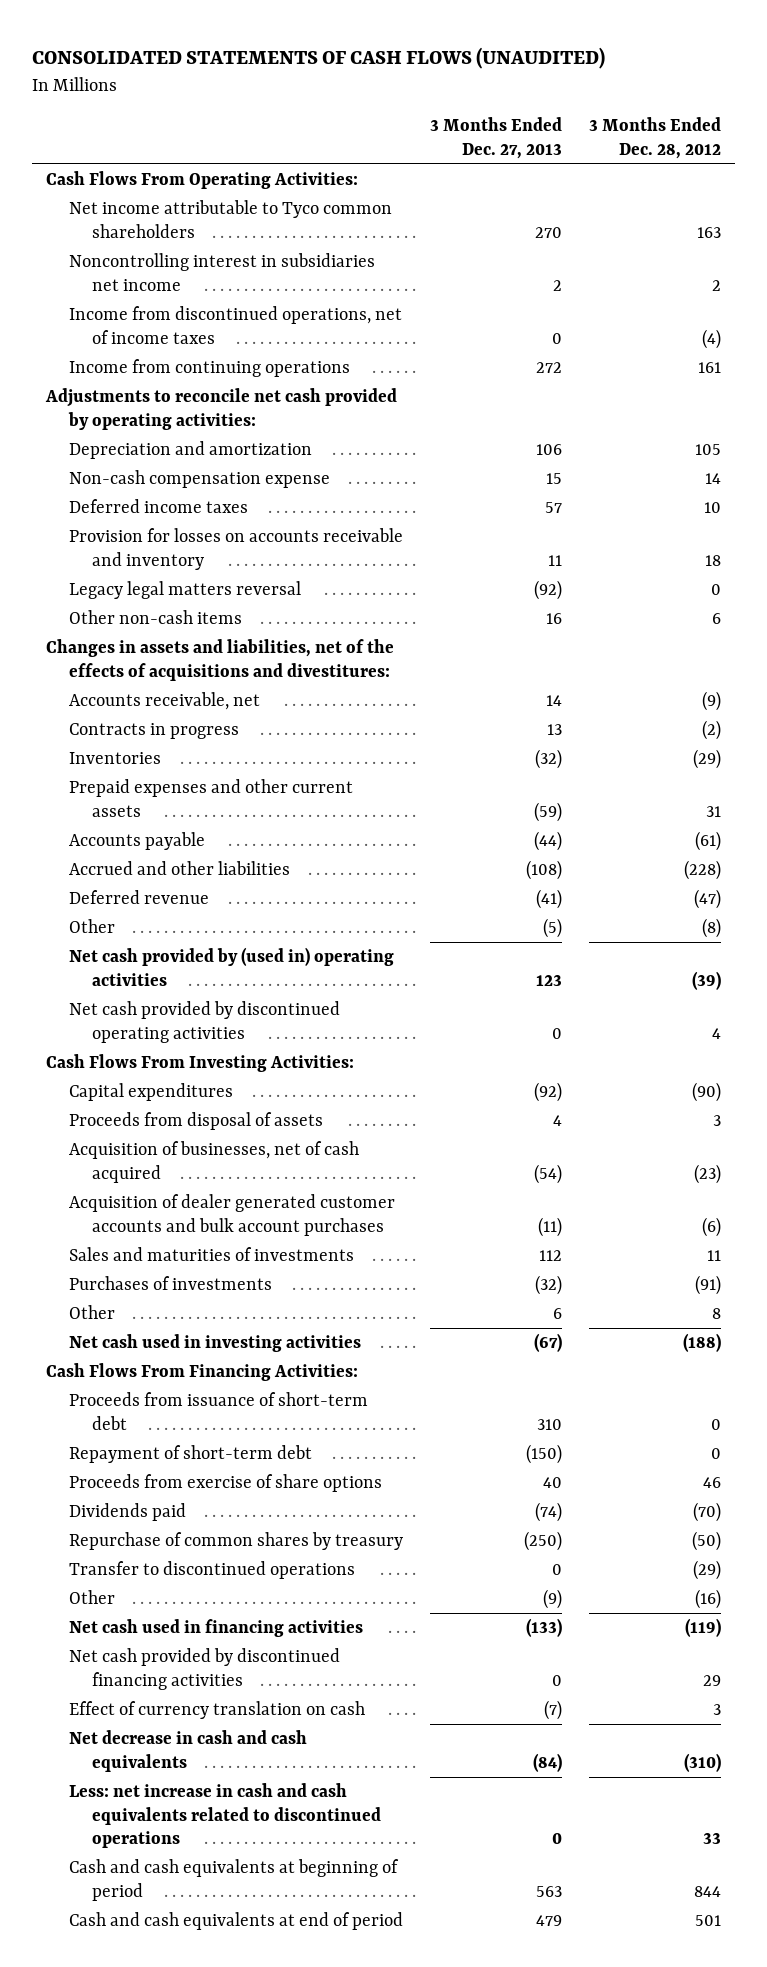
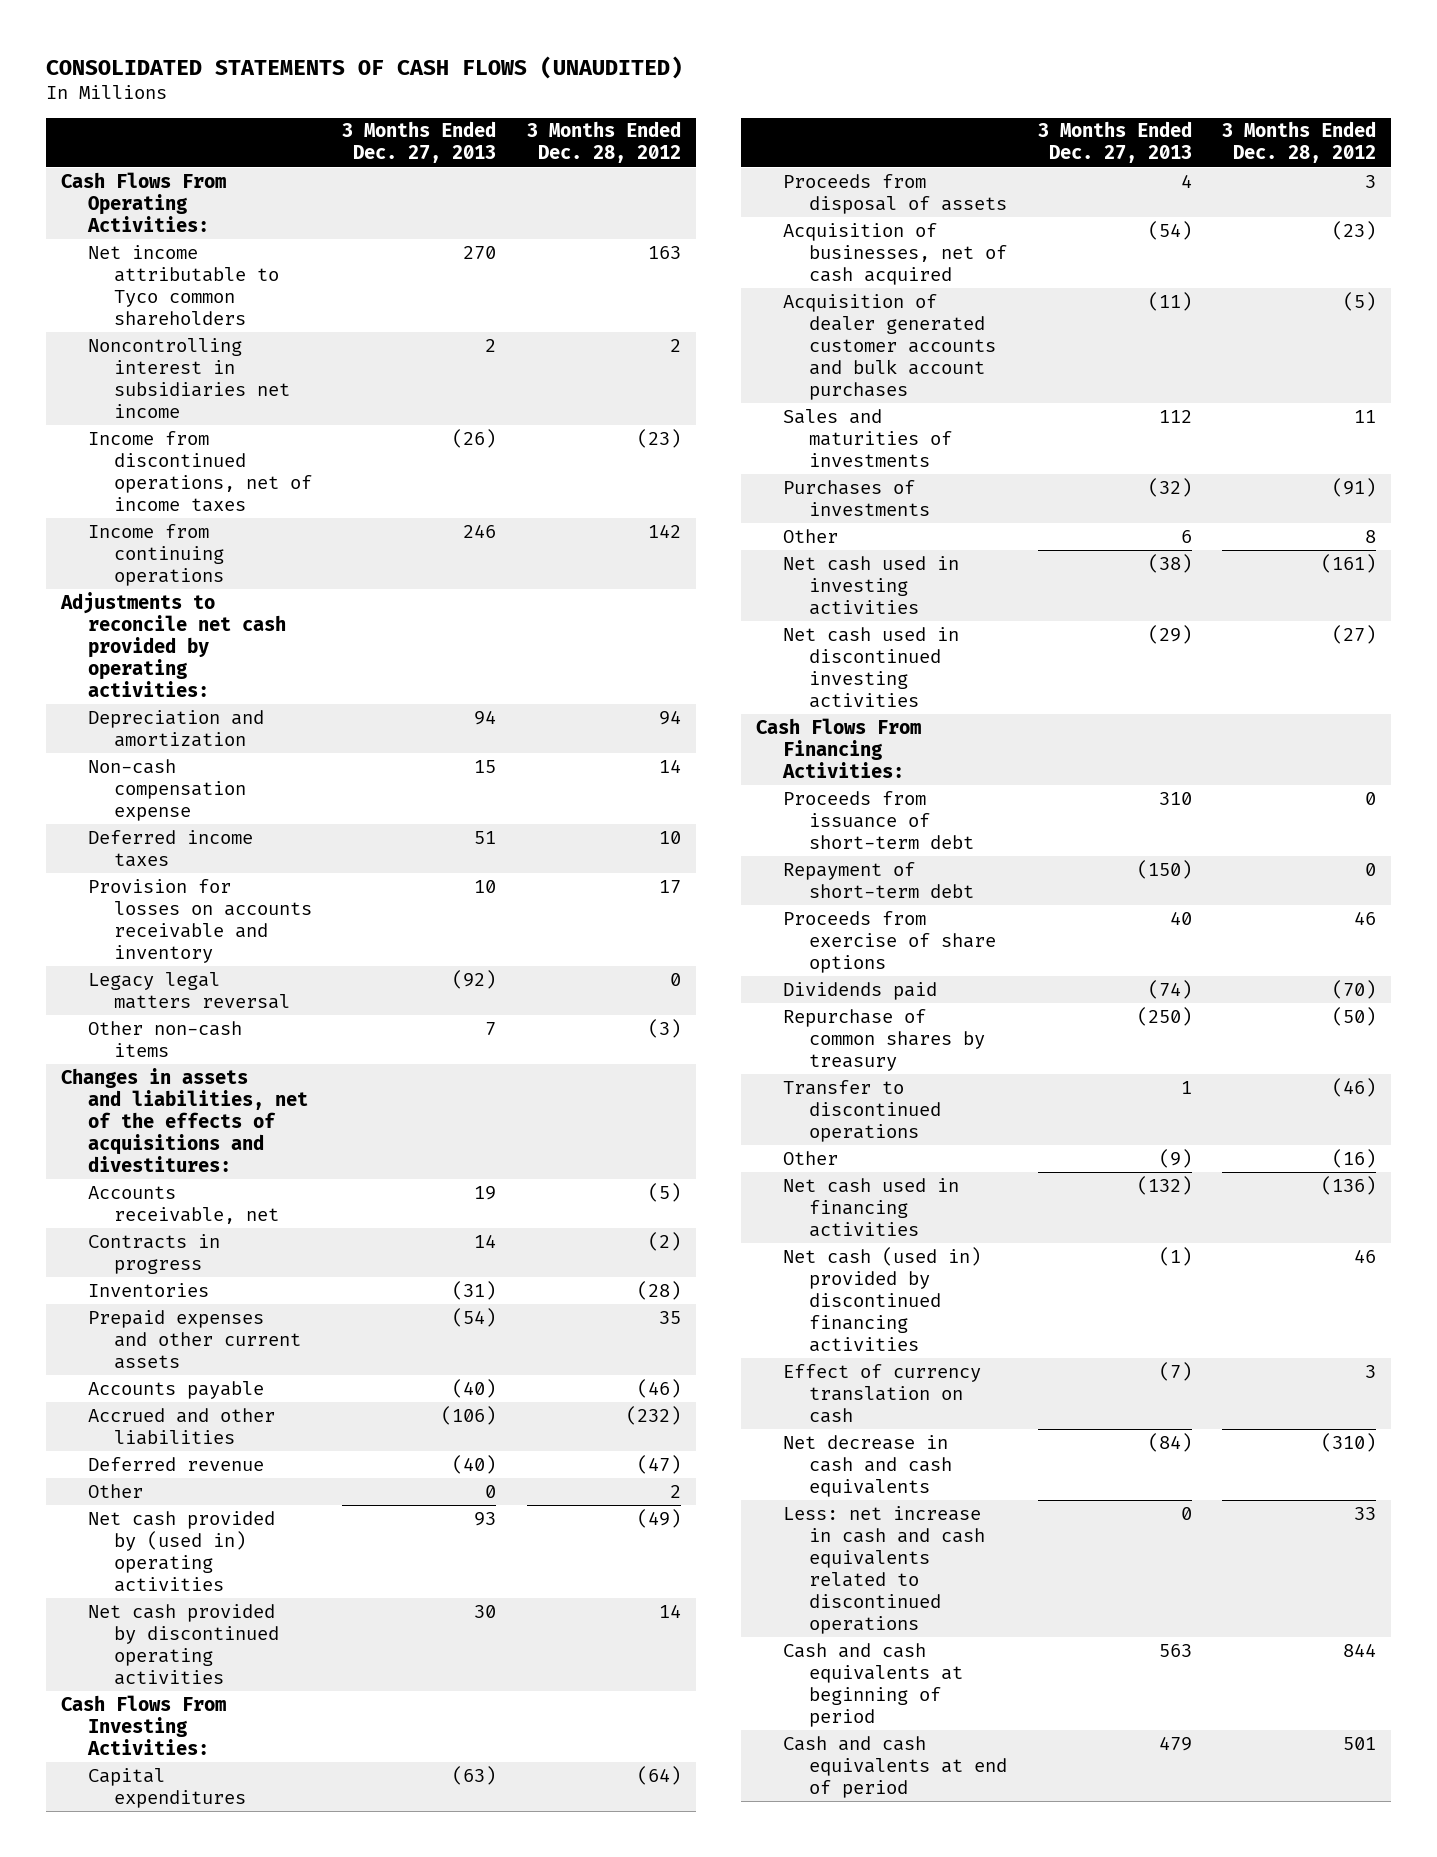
[551,332,562,344] 0 -> [452,428,497,448] (26)
[702,328,722,349] (4) -> [636,428,681,448] (23)
[535,362,562,374] 272 -> [463,523,497,538] 246
[698,362,722,374] 161 -> [647,523,681,538] 142
[535,444,562,456] 106 -> [474,709,497,725] 94
[695,444,722,456] 105 -> [658,709,681,725] 94
[544,502,562,514] 57 -> [474,830,497,844] 51
[547,554,562,566] 11 -> [474,879,497,893] 10
[705,554,722,566] 18 -> [658,879,681,893] 17
[545,613,562,625] 16 -> [485,1021,497,1035] 7
[712,613,722,625] 6 -> [647,1018,681,1038] (3)
[545,695,562,707] 14 -> [474,1185,497,1200] 19
[702,691,722,712] (9) -> [647,1182,681,1202] (5)
[546,724,562,736] 13 -> [474,1233,497,1248] 14
[534,749,562,770] (32) -> [452,1280,497,1300] (31)
[693,749,722,770] (29) -> [636,1280,681,1300] (28)
[533,801,562,822] (59) -> [452,1307,497,1327] (54)
[706,805,722,817] 31 -> [658,1310,681,1324] 35
[533,831,562,852] (44) -> [452,1378,497,1398] (40)
[695,831,722,852] (61) -> [636,1378,681,1398] (46)
[525,860,562,881] (108) -> [441,1405,497,1425] (106)
[684,860,722,881] (228) -> [625,1405,681,1425] (232)
[535,889,562,910] (41) -> [452,1454,497,1474] (40)
[542,918,562,939] (5) -> [485,1484,497,1498] 0
[702,918,722,939] (8) -> [669,1484,681,1498] 2
[535,974,562,986] 123 -> [474,1511,497,1526] 93
[692,970,722,990] (39) -> [636,1508,681,1528] (49)
[551,1027,562,1039] 0 -> [474,1604,497,1618] 30
[712,1027,722,1039] 4 -> [658,1603,681,1618] 14
[533,1082,562,1103] (92) -> [452,1765,497,1785] (63)
[692,1082,722,1103] (90) -> [636,1765,681,1785] (64)
[702,1216,722,1237] (6) -> [1342,291,1376,311] (5)
[533,1333,562,1353] (67) -> [1147,553,1192,573] (38)
[683,1333,722,1353] (188) -> [1320,553,1376,573] (161)
none -> [782,626,959,708] Net cash used in discontinued investing activities
[551,1564,562,1576] 0 -> [1180,1080,1192,1094] 1
[693,1560,722,1581] (29) -> [1331,1077,1376,1097] (46)
[525,1618,562,1638] (133) -> [1136,1175,1192,1195] (132)
[685,1618,722,1638] (119) -> [1320,1175,1376,1195] (136)
[68,1648,340,1690] Net cash provided by discontinued financing activities -> [782,1246,981,1352] Net cash (used in) provided by discontinued financing activities
[551,1674,562,1686] 0 -> [1158,1246,1192,1266] (1)
[703,1674,722,1686] 29 -> [1353,1248,1376,1263] 46

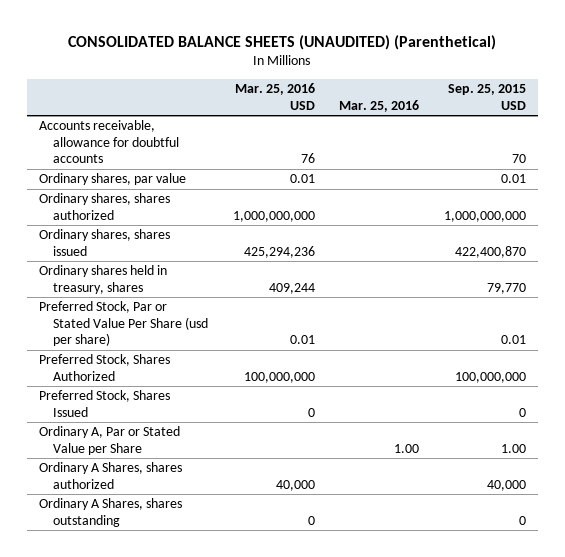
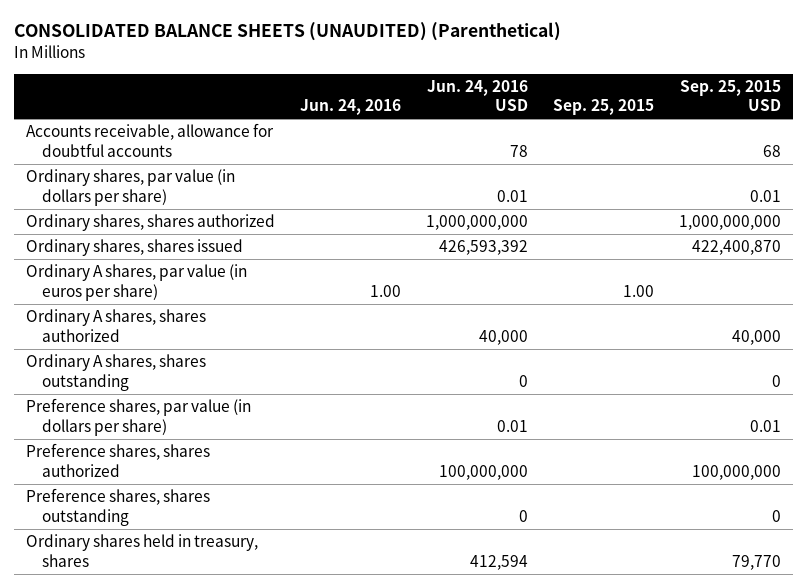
[234,83,315,110] Mar. 25, 2016 USD -> none
[339,99,420,112] Mar. 25, 2016 -> none
none -> [299,99,401,116] Jun. 24, 2016
none -> [426,80,528,112] Jun. 24, 2016 USD
none -> [552,99,654,116] Sep. 25, 2015
[511,154,526,164] 70 -> [762,144,781,157] 68
[38,173,186,186] Ordinary shares, par value -> [26,169,236,206] Ordinary shares, par value (in dollars per share)
none -> [26,264,248,301] Ordinary A shares, par value (in euros per share)
none -> [26,309,207,342] Ordinary A shares, shares authorized
none -> [26,354,207,391] Ordinary A shares, shares outstanding
none -> [26,398,252,436] Preference shares, par value (in dollars per share)
none -> [26,443,211,477] Preference shares, shares authorized
none -> [26,488,211,526] Preference shares, shares outstanding
[38,301,209,347] Preferred Stock, Par or Stated Value Per Share (usd per share) -> none
[38,354,170,381] Preferred Stock, Shares Authorized -> none
[38,390,170,417] Preferred Stock, Shares Issued -> none
[38,426,180,455] Ordinary A, Par or Stated Value per Share -> none
[38,462,182,489] Ordinary A Shares, shares authorized -> none
[38,498,182,527] Ordinary A Shares, shares outstanding -> none

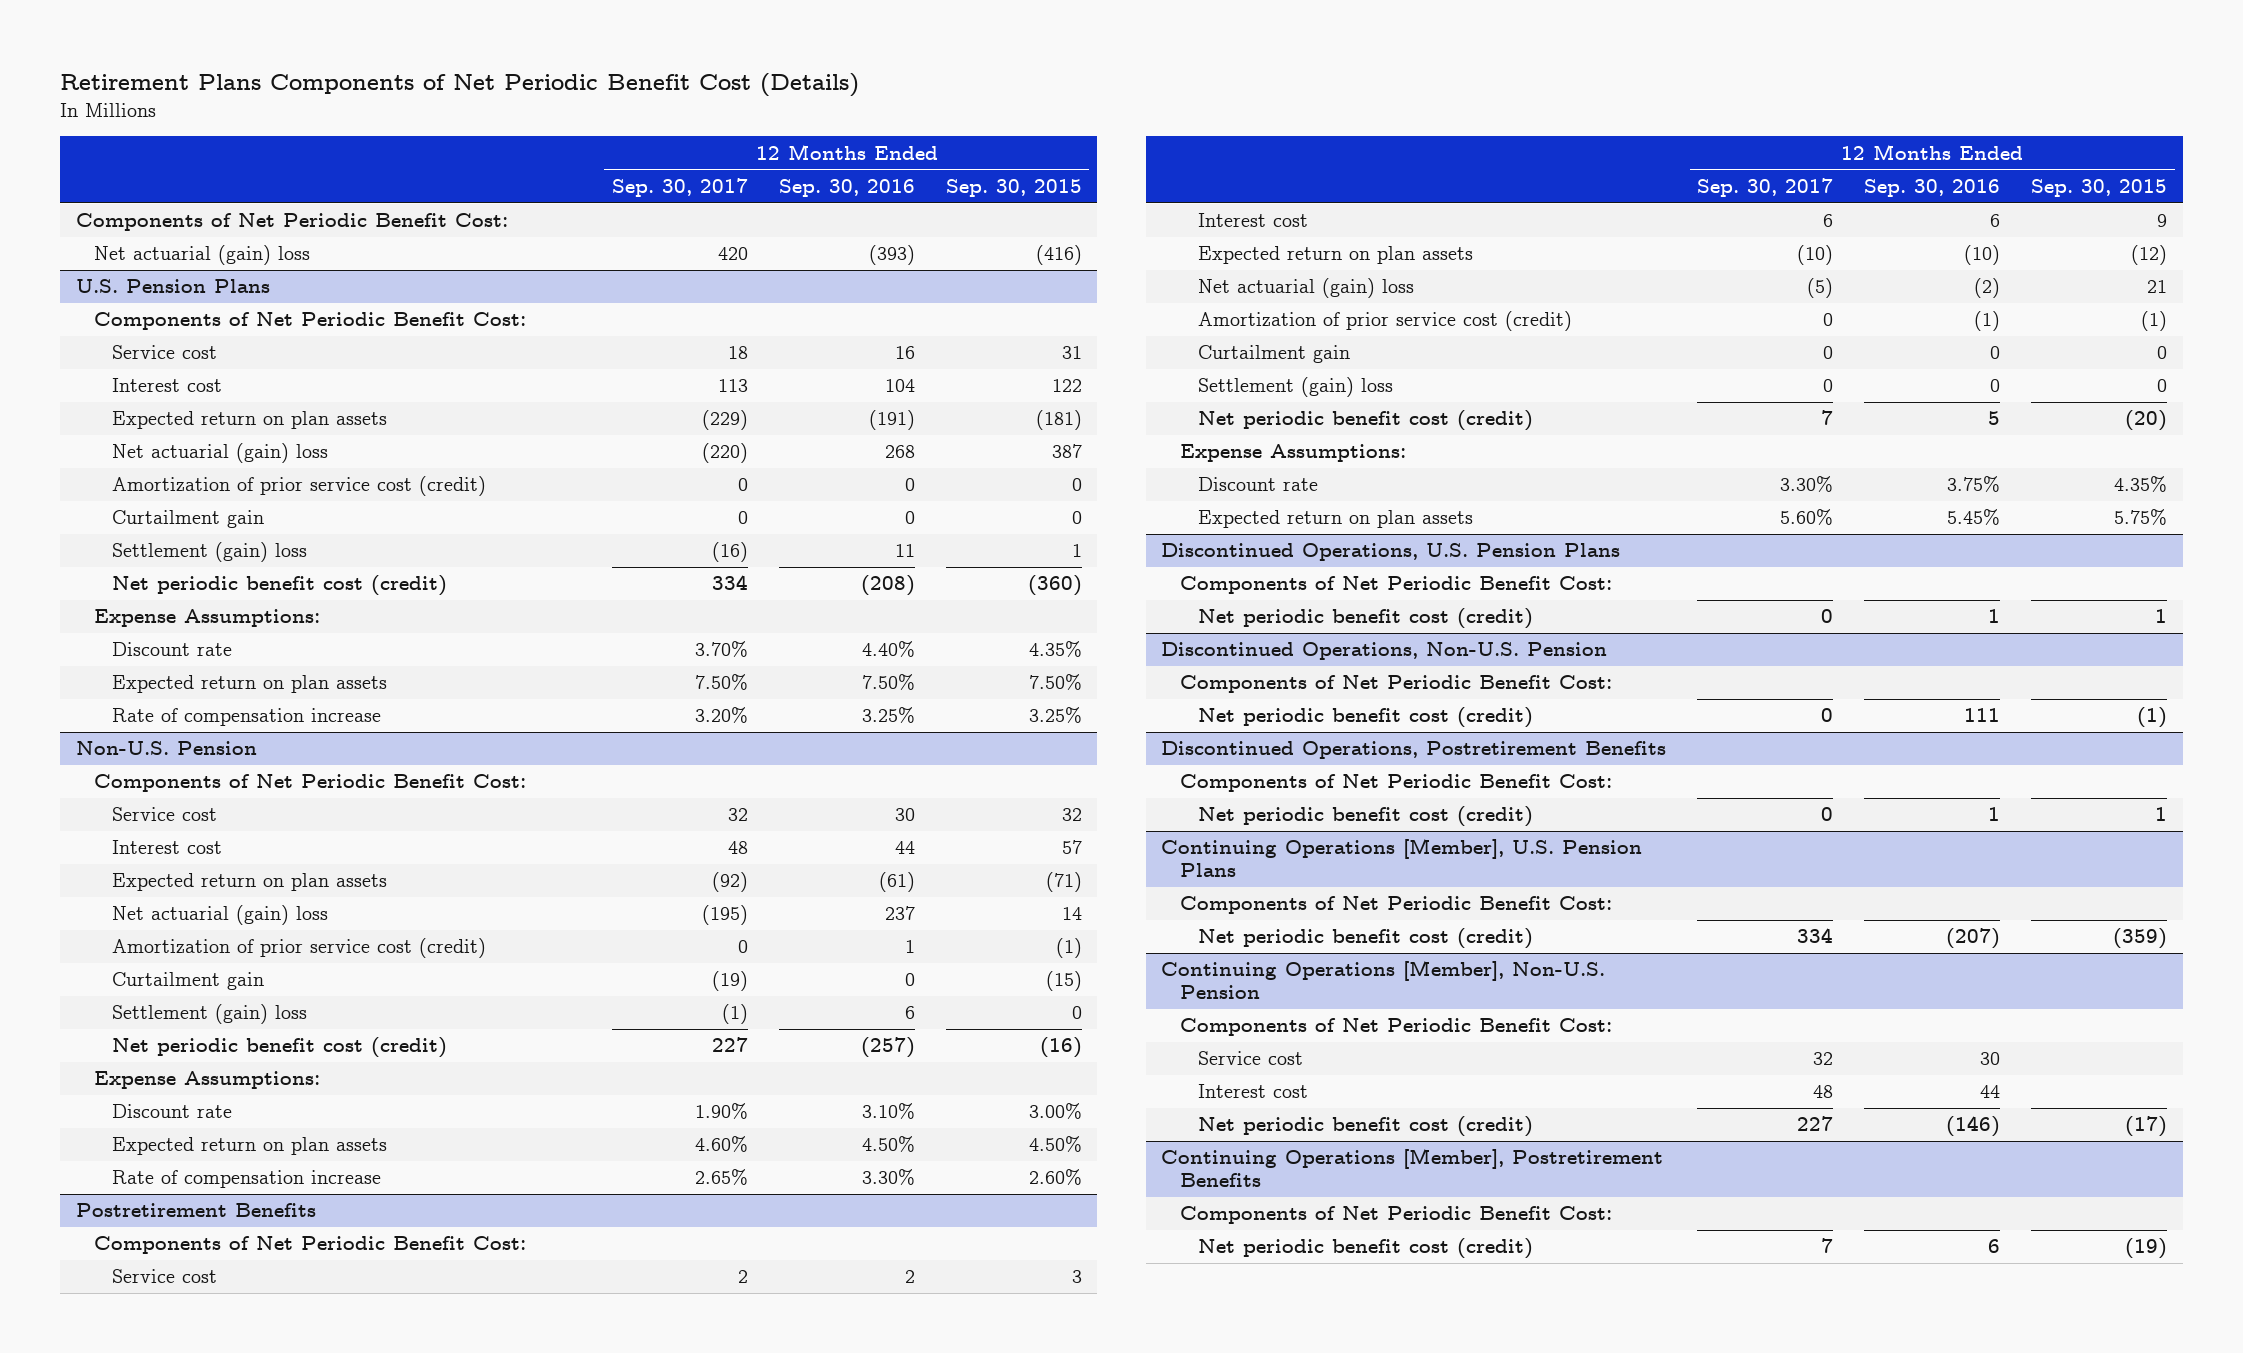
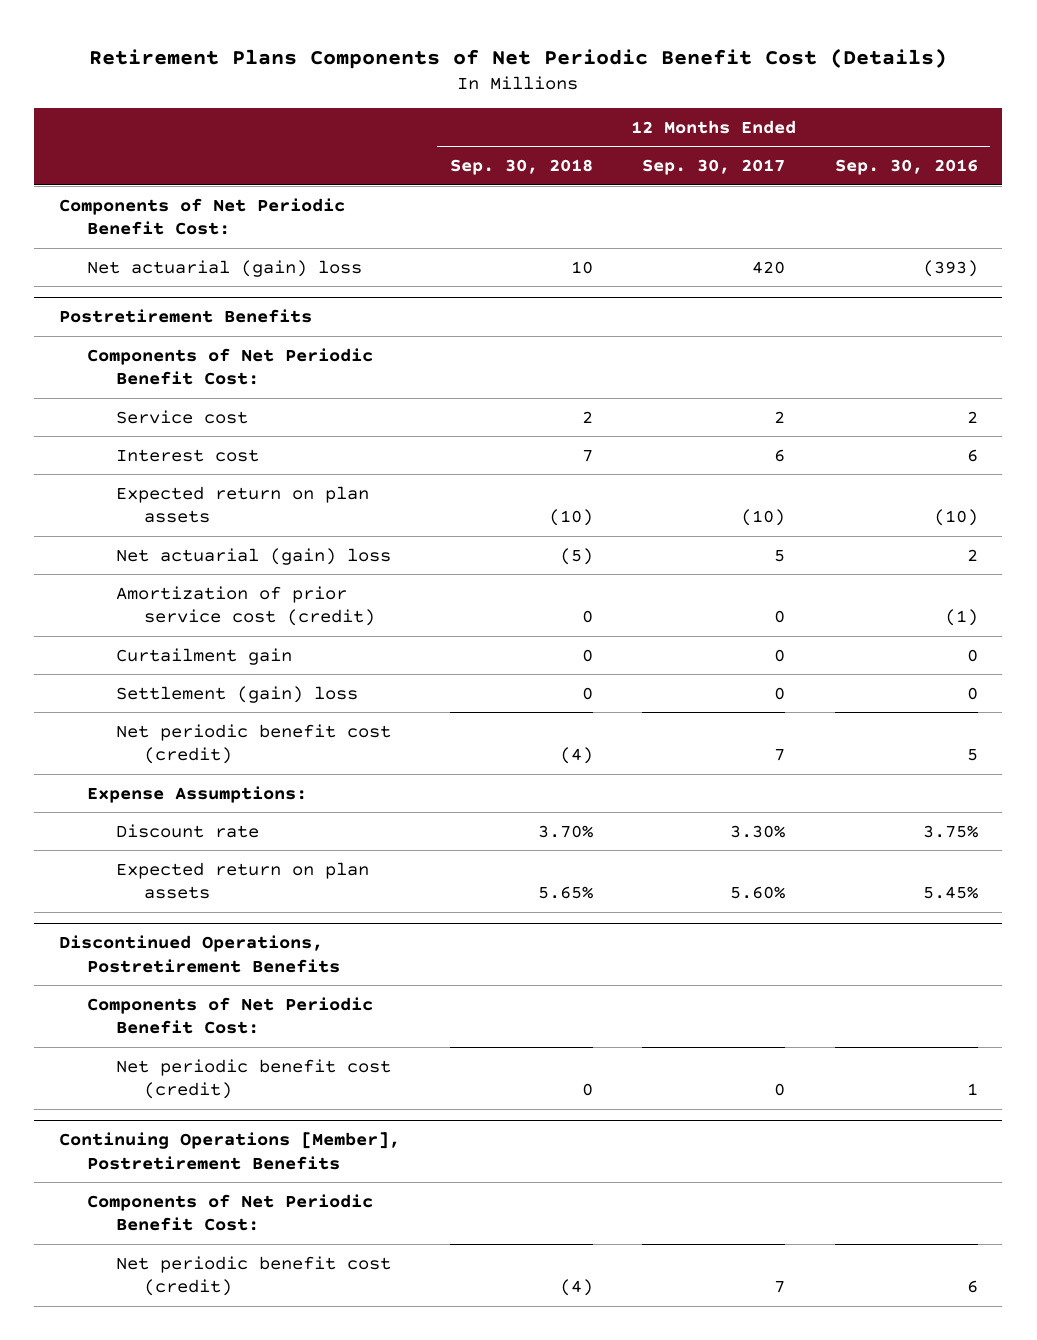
[945,178,1082,197] Sep. 30, 2015 -> none
none -> [449,159,593,176] Sep. 30, 2018
[75,279,270,294] U.S. Pension Plans -> none
[93,312,526,331] Components of Net Periodic Benefit Cost: -> none
[112,345,218,360] Service cost -> none
[112,378,223,393] Interest cost -> none
[112,411,388,430] Expected return on plan assets -> none
[112,443,329,464] Net actuarial (gain) loss -> none
[112,476,487,497] Amortization of prior service cost (credit) -> none
[112,510,265,529] Curtailment gain -> none
[112,542,308,563] Settlement (gain) loss -> none
[112,575,448,597] Net periodic benefit cost (credit) -> none
[93,609,320,628] Expense Assumptions: -> none
[112,642,233,657] Discount rate -> none
[112,675,388,694] Expected return on plan assets -> none
[112,708,382,727] Rate of compensation increase -> none
[75,741,257,756] Non-U.S. Pension -> none
[93,774,526,793] Components of Net Periodic Benefit Cost: -> none
[112,807,218,822] Service cost -> none
[112,840,223,855] Interest cost -> none
[112,873,388,892] Expected return on plan assets -> none
[112,905,329,926] Net actuarial (gain) loss -> none
[112,938,487,959] Amortization of prior service cost (credit) -> none
[112,972,265,991] Curtailment gain -> none
[112,1004,308,1025] Settlement (gain) loss -> none
[112,1037,448,1059] Net periodic benefit cost (credit) -> none
[93,1071,320,1090] Expense Assumptions: -> none
[112,1104,233,1119] Discount rate -> none
[112,1137,388,1156] Expected return on plan assets -> none
[112,1170,382,1189] Rate of compensation increase -> none
[1807,278,1834,299] (5) -> [774,549,786,562] 5
[1974,278,2001,299] (2) -> [966,548,978,561] 2
[1161,543,1621,562] Discontinued Operations, U.S. Pension Plans -> none
[1179,576,1612,595] Components of Net Periodic Benefit Cost: -> none
[1198,608,1534,630] Net periodic benefit cost (credit) -> none
[1161,642,1608,661] Discontinued Operations, Non-U.S. Pension -> none
[1179,675,1612,694] Components of Net Periodic Benefit Cost: -> none
[1198,707,1534,729] Net periodic benefit cost (credit) -> none
[1161,838,1643,878] Continuing Operations [Member], U.S. Pension Plans -> none
[1179,896,1612,915] Components of Net Periodic Benefit Cost: -> none
[1198,928,1534,950] Net periodic benefit cost (credit) -> none
[1161,960,1606,1000] Continuing Operations [Member], Non-U.S. Pension -> none
[1179,1018,1612,1037] Components of Net Periodic Benefit Cost: -> none
[1198,1051,1304,1066] Service cost -> none
[1198,1084,1309,1099] Interest cost -> none
[1198,1116,1534,1138] Net periodic benefit cost (credit) -> none

